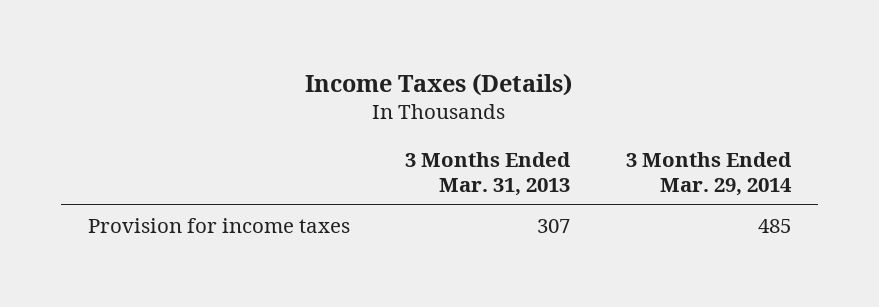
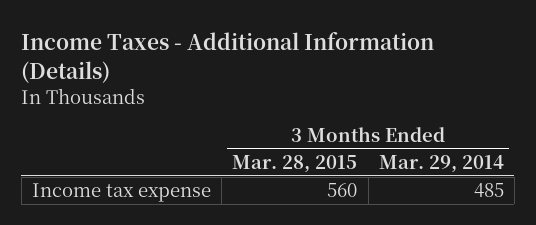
[305,73,573,97] Income Taxes (Details) -> [21,31,435,83] Income Taxes - Additional Information (Details)
[405,152,572,197] 3 Months Ended Mar. 31, 2013 -> none
none -> [232,154,358,173] Mar. 28, 2015
[88,218,351,234] Provision for income taxes -> [31,183,211,203] Income tax expense

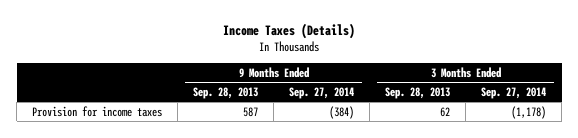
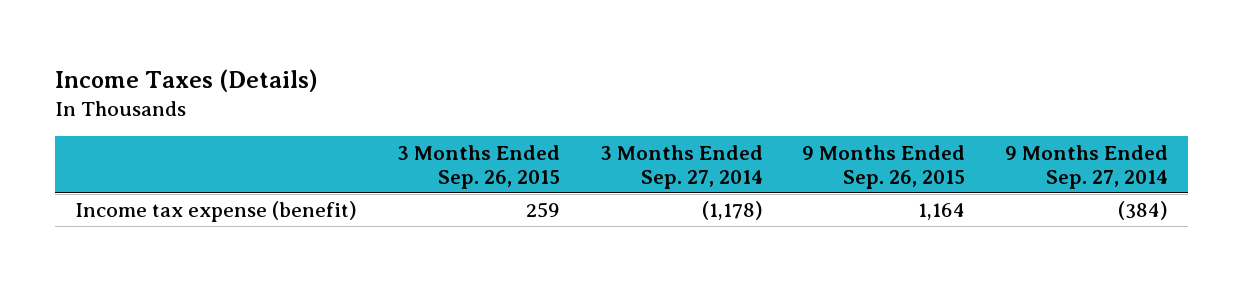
[193,86,259,99] Sep. 28, 2013 -> none
[385,86,451,99] Sep. 28, 2013 -> none
none -> [397,144,561,189] 3 Months Ended Sep. 26, 2015
none -> [802,144,966,189] 9 Months Ended Sep. 26, 2015
[32,105,163,117] Provision for income taxes -> [75,201,358,223] Income tax expense (benefit)

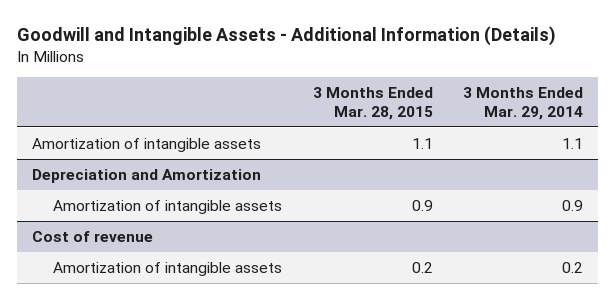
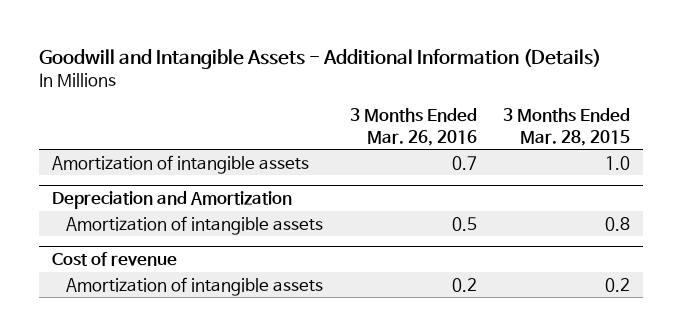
[462,86,583,120] 3 Months Ended Mar. 29, 2014 -> none
none -> [349,108,477,146] 3 Months Ended Mar. 26, 2016
[411,137,433,149] 1.1 -> [604,155,630,170] 1.0
[411,199,433,211] 0.9 -> [604,216,630,231] 0.8

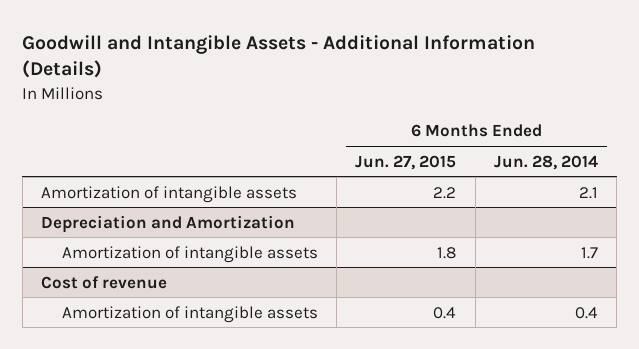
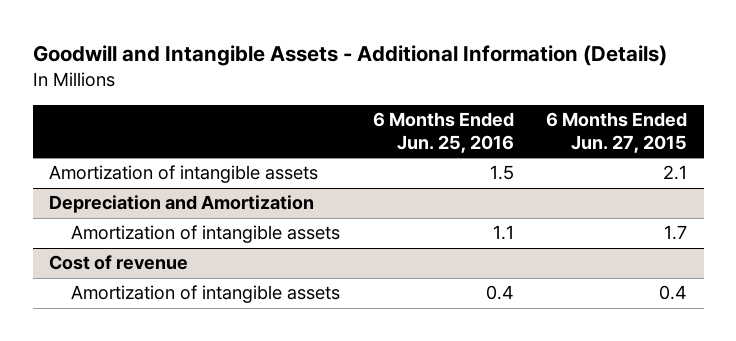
[493,154,598,170] Jun. 28, 2014 -> none
none -> [372,112,514,153] 6 Months Ended Jun. 25, 2016
[433,186,457,199] 2.2 -> [663,165,688,181] 2.1
[437,246,457,259] 1.8 -> [664,225,688,241] 1.7

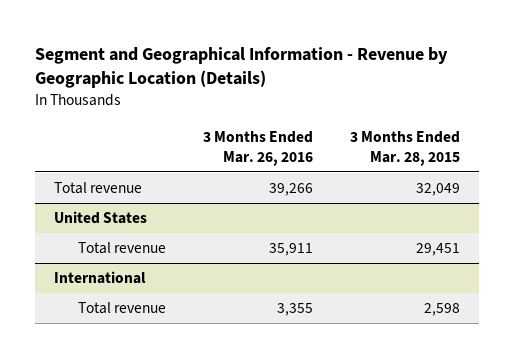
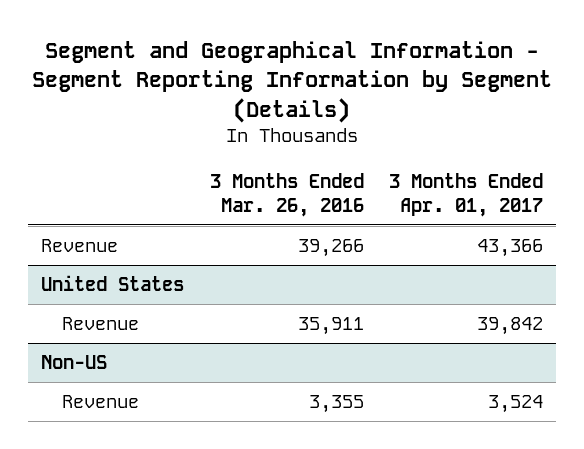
[35,46,449,89] Segment and Geographical Information - Revenue by Geographic Location (Details) -> [32,40,553,123] Segment and Geographical Information - Segment Reporting Information by Segment (Details)
[350,130,461,166] 3 Months Ended Mar. 28, 2015 -> none
none -> [389,172,544,218] 3 Months Ended Apr. 01, 2017
[53,182,142,195] Total revenue -> [41,239,119,253] Revenue
[78,242,167,255] Total revenue -> [62,317,140,331] Revenue
[53,271,146,285] International -> [41,355,108,370] Non-US
[78,302,167,315] Total revenue -> [62,395,140,409] Revenue

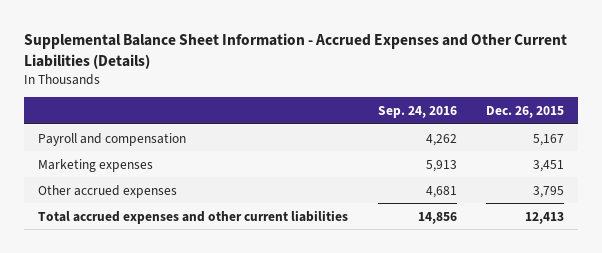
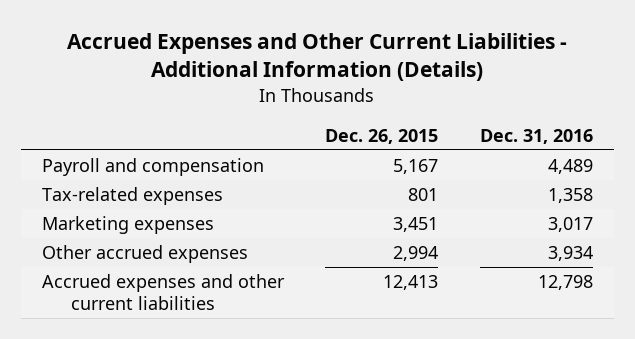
[23,32,567,69] Supplemental Balance Sheet Information - Accrued Expenses and Other Current Liabilities (Details) -> [67,33,568,82] Accrued Expenses and Other Current Liabilities - Additional Information (Details)
[377,105,457,118] Sep. 24, 2016 -> none
none -> [479,128,593,144] Dec. 31, 2016
none -> [41,187,223,206] Tax-related expenses
[532,185,564,198] 3,795 -> [393,246,439,262] 2,994
[38,209,349,224] Total accrued expenses and other current liabilities -> [41,274,285,310] Accrued expenses and other current liabilities

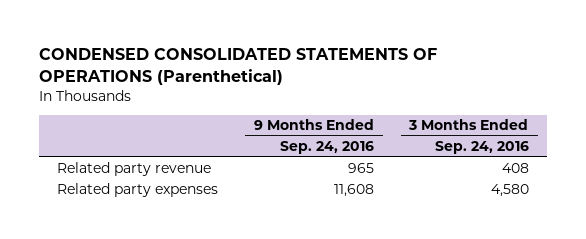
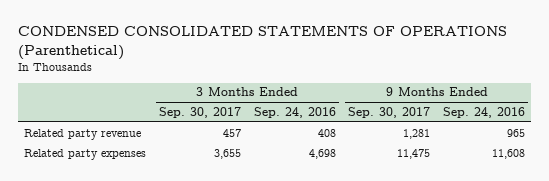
none -> [158,106,241,118] Sep. 30, 2017
none -> [348,106,431,118] Sep. 30, 2017
[490,184,529,198] 4,580 -> [308,148,336,159] 4,698

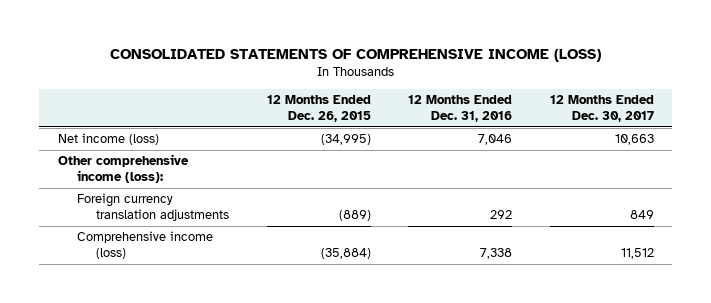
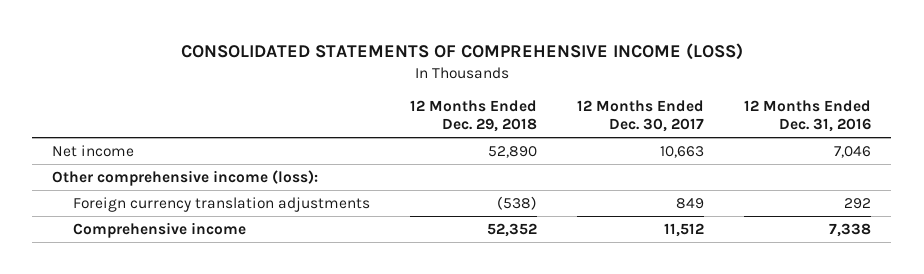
[266,94,371,123] 12 Months Ended Dec. 26, 2015 -> none
none -> [410,100,538,133] 12 Months Ended Dec. 29, 2018
[57,133,159,146] Net income (loss) -> [52,144,135,157] Net income
[77,231,214,260] Comprehensive income (loss) -> [72,221,246,238] Comprehensive income

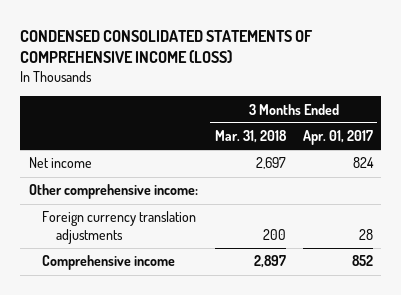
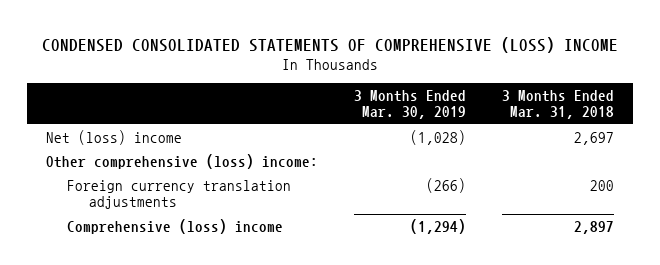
[19,29,313,64] CONDENSED CONSOLIDATED STATEMENTS OF COMPREHENSIVE INCOME (LOSS) -> [41,36,618,53] CONDENSED CONSOLIDATED STATEMENTS OF COMPREHENSIVE (LOSS) INCOME
[302,130,373,146] Apr. 01, 2017 -> none
none -> [353,89,466,120] 3 Months Ended Mar. 30, 2019
[28,157,92,169] Net income -> [45,129,182,145] Net (loss) income
[28,184,198,200] Other comprehensive income: -> [45,153,318,169] Other comprehensive (loss) income:
[42,255,176,271] Comprehensive income -> [67,218,284,234] Comprehensive (loss) income

